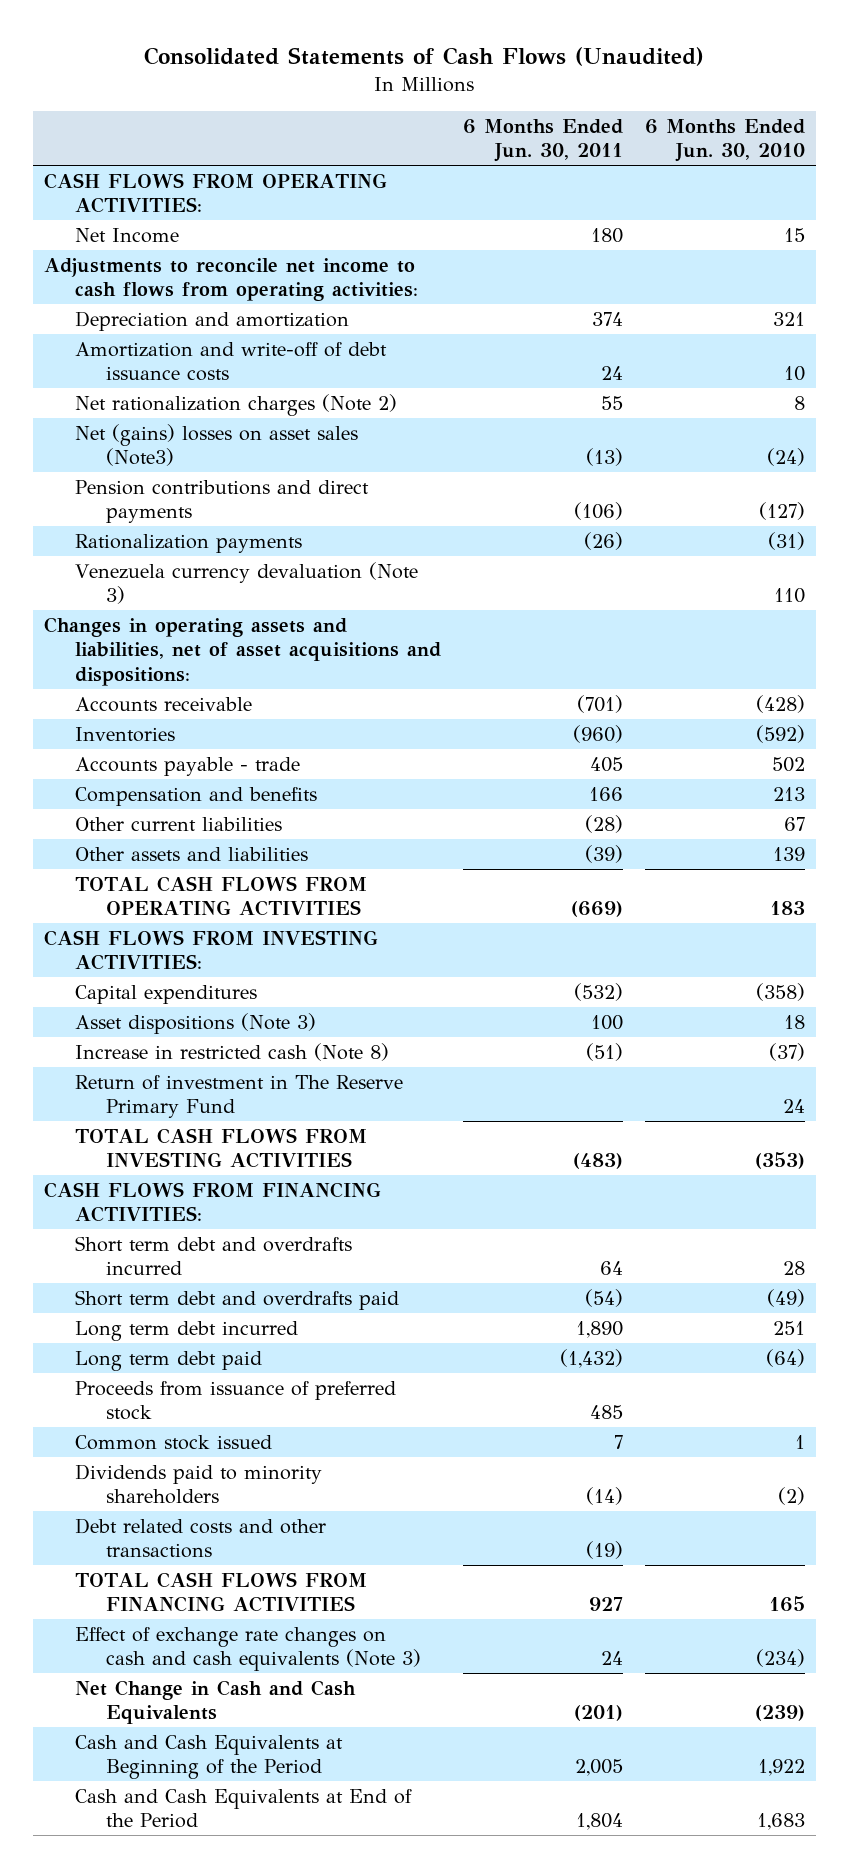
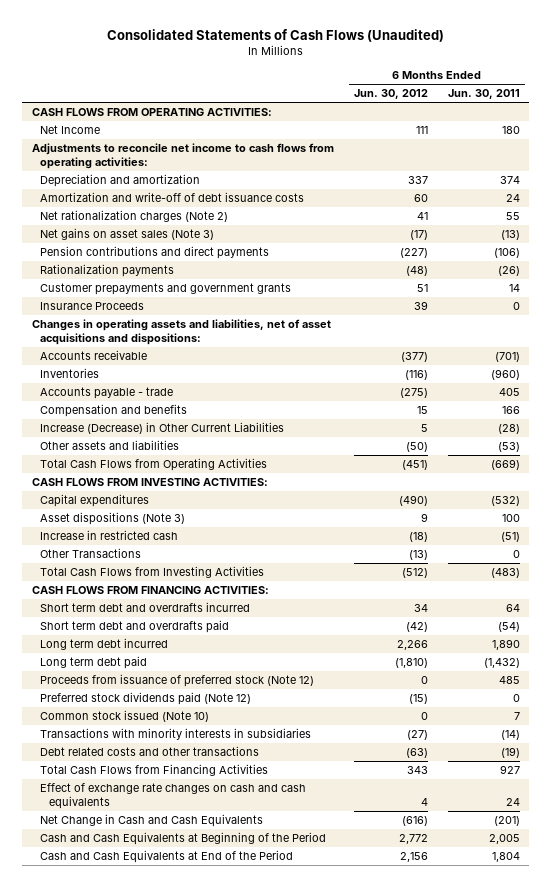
[644,118,805,163] 6 Months Ended Jun. 30, 2010 -> none
none -> [353,89,428,100] Jun. 30, 2012
[74,423,358,467] Net (gains) losses on asset sales (Note3) -> [40,228,215,241] Net gains on asset sales (Note 3)
[74,561,418,605] Venezuela currency devaluation (Note 3) -> none
none -> [40,283,292,296] Customer prepayments and government grants
none -> [40,302,145,311] Insurance Proceeds
[74,816,282,831] Other current liabilities -> [40,422,285,435] Increase (Decrease) in Other Current Liabilities
[584,844,623,863] (39) -> [497,442,520,453] (53)
[74,875,367,917] TOTAL CASH FLOWS FROM OPERATING ACTIVITIES -> [40,458,268,472] Total Cash Flows from Operating Activities
[74,1074,403,1119] Return of investment in The Reserve Primary Fund -> none
[74,1042,389,1061] Increase in restricted cash (Note 8) -> [40,530,179,541] Increase in restricted cash
none -> [40,548,142,559] Other Transactions
[74,1127,367,1169] TOTAL CASH FLOWS FROM INVESTING ACTIVITIES -> [40,566,265,579] Total Cash Flows from Investing Activities
[74,1463,322,1505] Dividends paid to minority shareholders -> none
[74,1380,396,1421] Proceeds from issuance of preferred stock -> [40,674,315,688] Proceeds from issuance of preferred stock (Note 12)
none -> [40,692,252,706] Preferred stock dividends paid (Note 12)
[74,1434,272,1450] Common stock issued -> [40,710,210,723] Common stock issued (Note 10)
none -> [40,728,312,741] Transactions with minority interests in subsidiaries
[74,1571,367,1613] TOTAL CASH FLOWS FROM FINANCING ACTIVITIES -> [40,764,269,777] Total Cash Flows from Financing Activities
[74,1626,421,1672] Effect of exchange rate changes on cash and cash equivalents (Note 3) -> [40,783,307,809] Effect of exchange rate changes on cash and cash equivalents

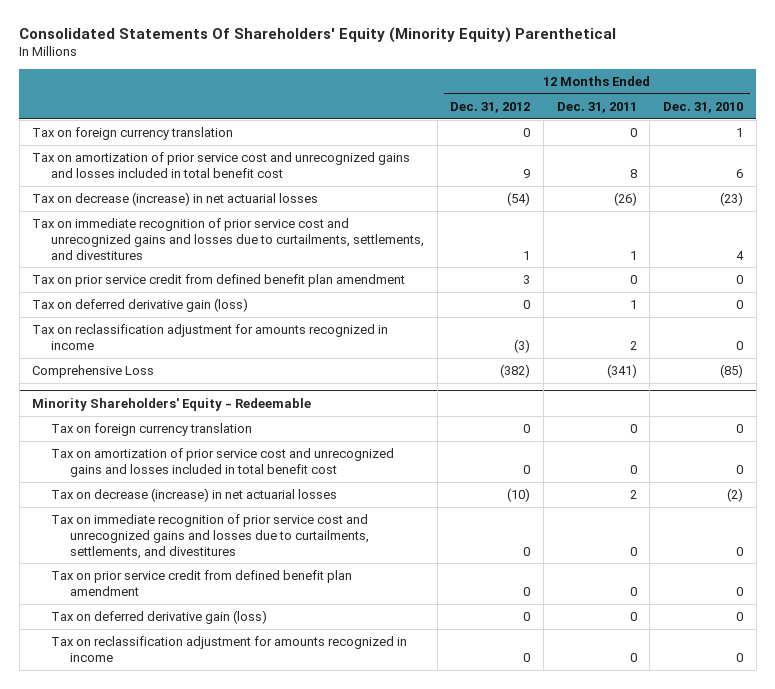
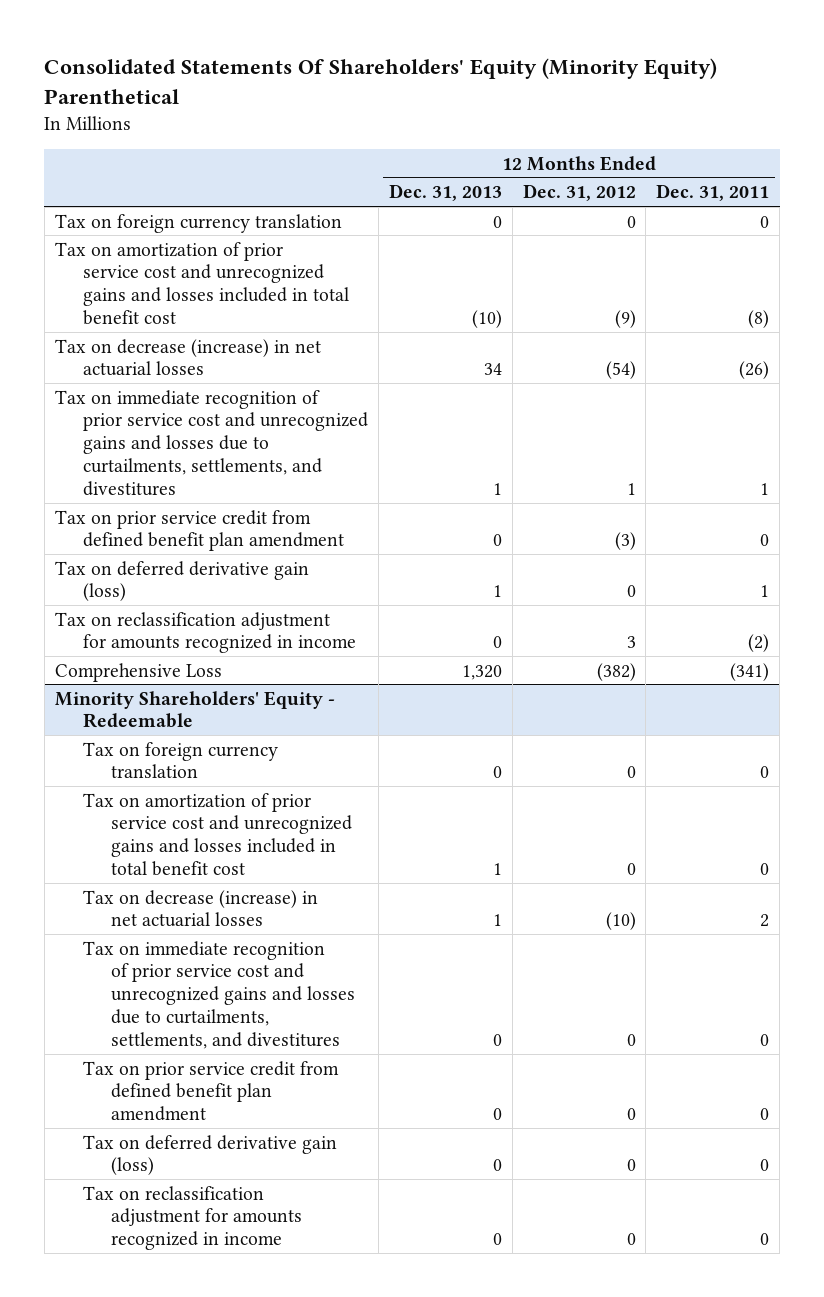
[663,101,744,113] Dec. 31, 2010 -> none
none -> [388,184,502,202] Dec. 31, 2013
[523,168,531,178] 9 -> [614,309,636,328] (9)
[629,168,637,178] 8 -> [748,309,770,328] (8)
[523,274,531,284] 3 -> [614,532,636,551] (3)
[514,338,531,353] (3) -> [626,636,636,649] 3
[629,340,637,350] 2 -> [748,634,770,653] (2)

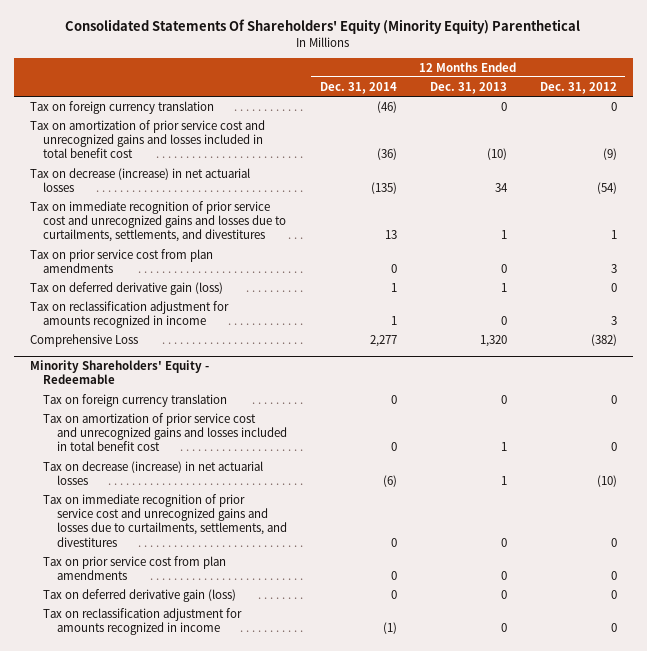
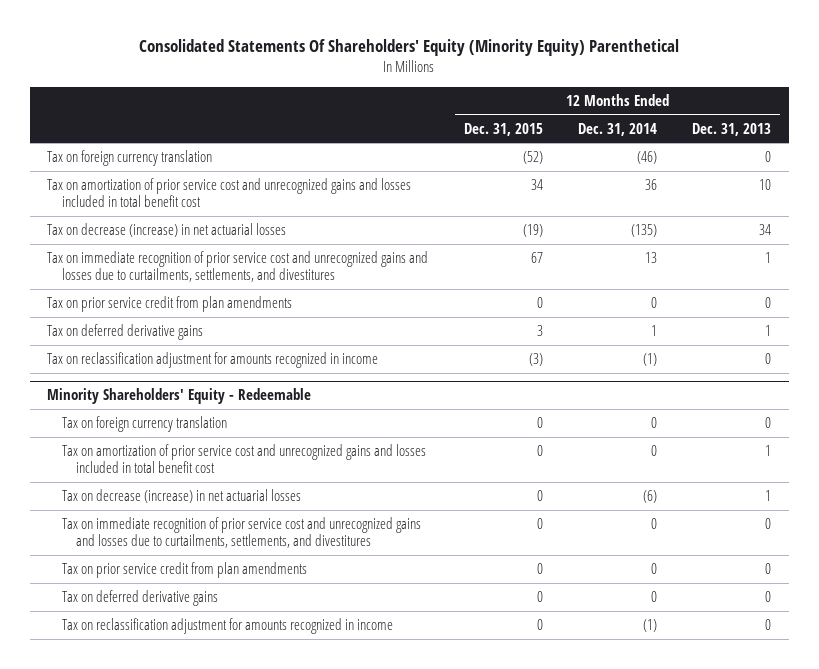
[539,81,617,94] Dec. 31, 2012 -> none
none -> [463,122,543,136] Dec. 31, 2015
[376,148,397,161] (36) -> [645,179,658,191] 36
[486,148,507,161] (10) -> [759,179,772,191] 10
[30,333,139,347] Comprehensive Loss -> none
[30,248,214,274] Tax on prior service cost from plan amendments -> [47,296,293,313] Tax on prior service credit from plan amendments
[30,281,224,295] Tax on deferred derivative gain (loss) -> [47,324,204,341] Tax on deferred derivative gains
[390,316,397,326] 1 -> [643,353,658,367] (1)
[43,555,227,581] Tax on prior service cost from plan amendments -> [61,562,307,579] Tax on prior service credit from plan amendments
[43,588,237,602] Tax on deferred derivative gain (loss) -> [61,590,218,607] Tax on deferred derivative gains

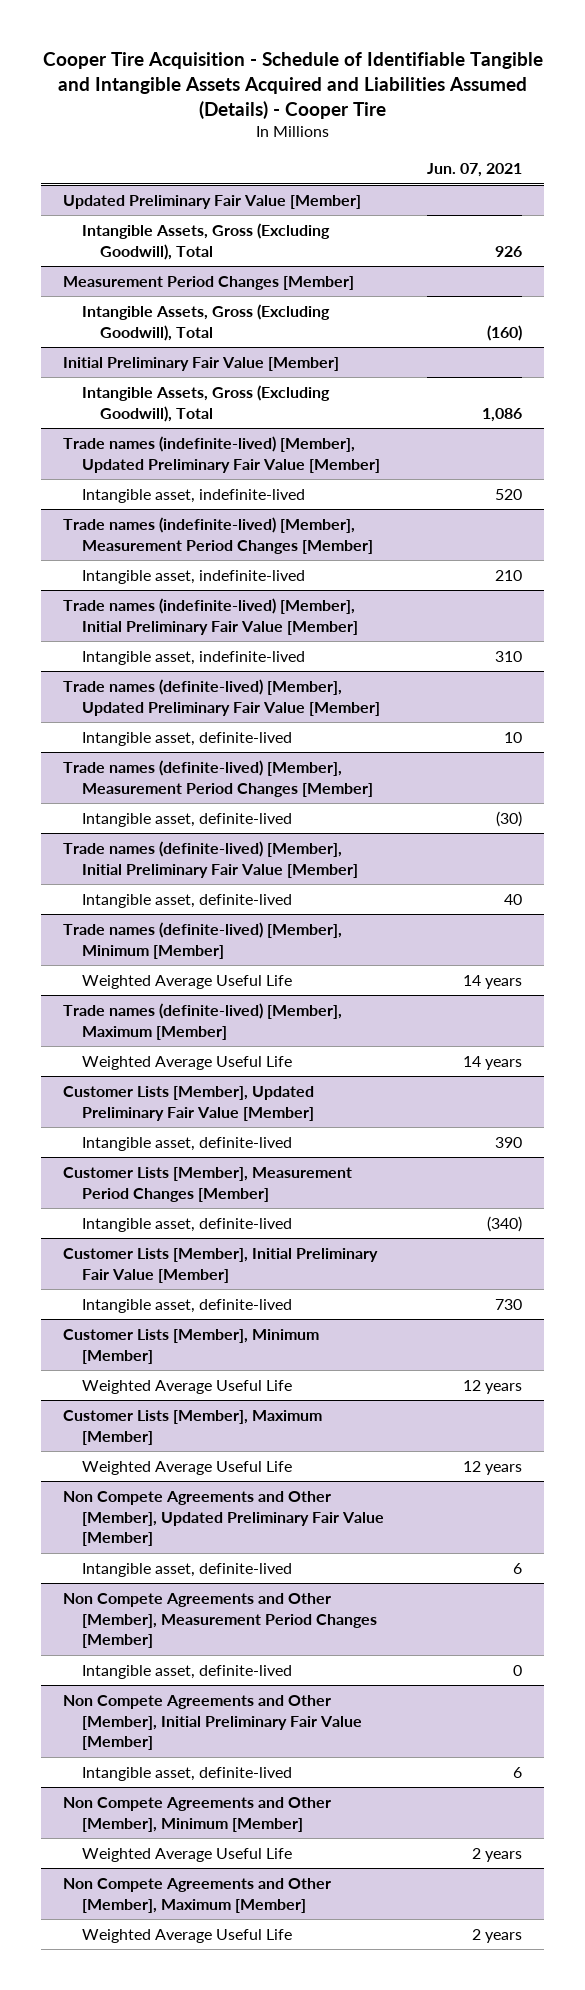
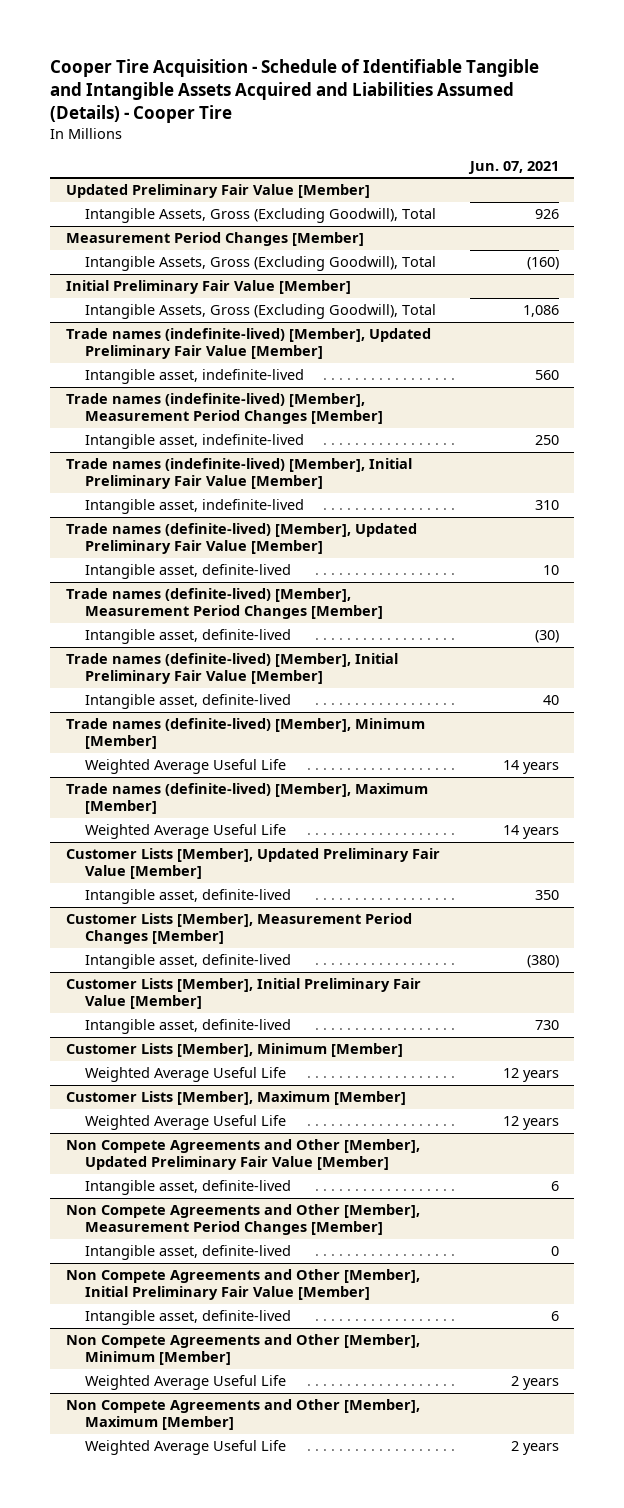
[495,488,523,500] 520 -> [534,370,559,381] 560
[495,569,523,581] 210 -> [534,435,559,446] 250
[495,1136,523,1148] 390 -> [534,890,559,901] 350
[487,1215,523,1232] (340) -> [526,955,559,969] (380)

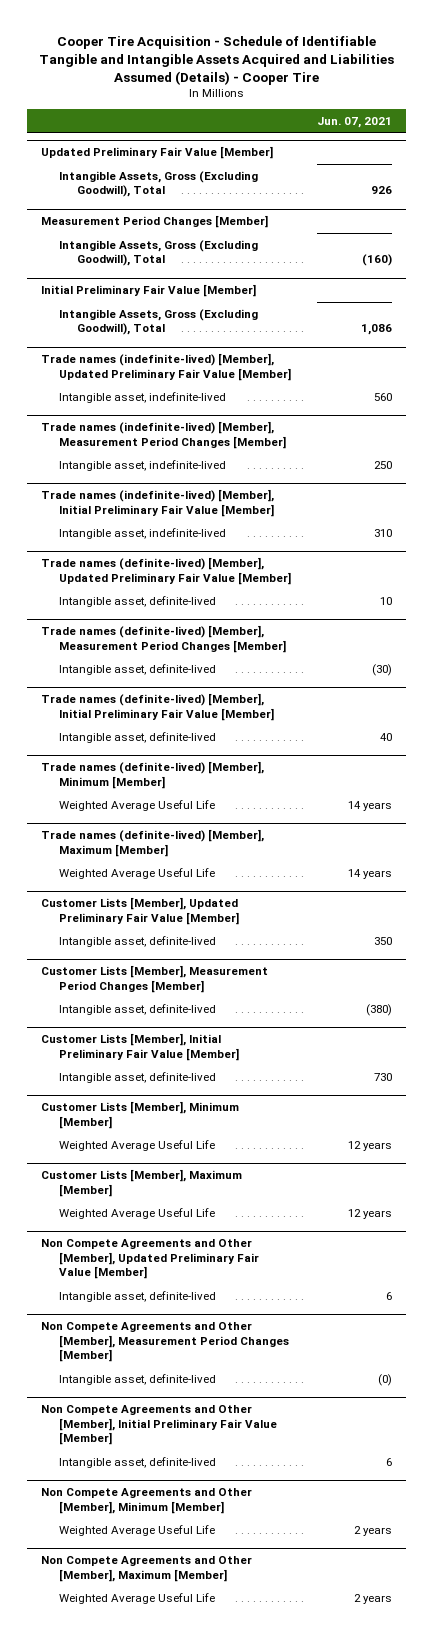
[550,1246,559,1257] 0 -> [378,1373,393,1386] (0)

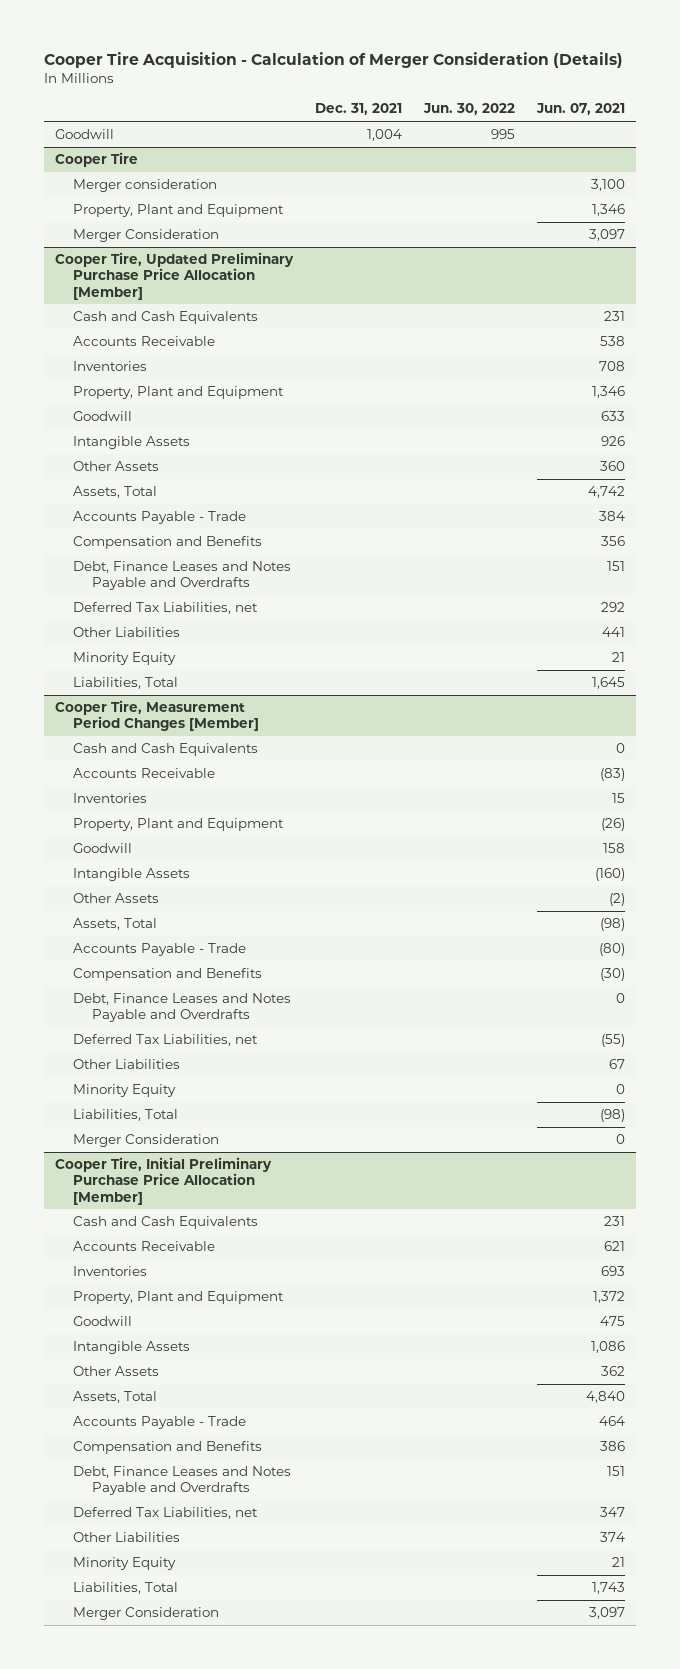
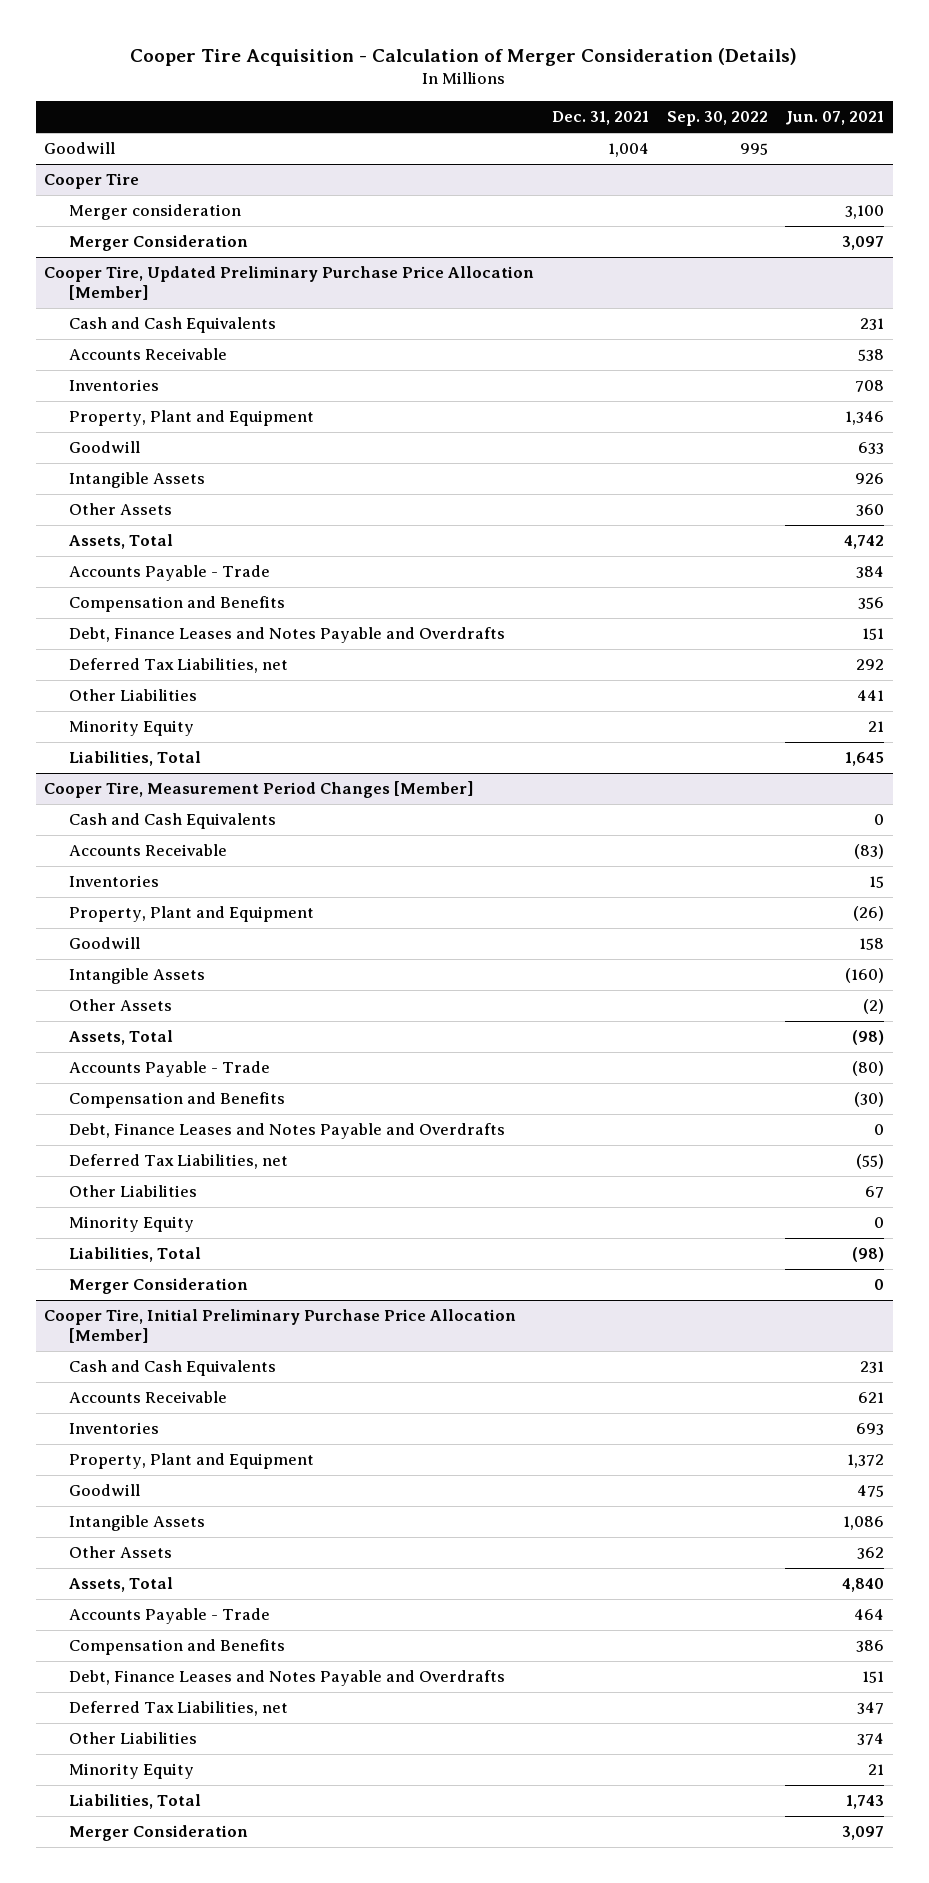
[422,103,515,116] Jun. 30, 2022 -> none
none -> [666,111,768,127] Sep. 30, 2022
[73,204,285,218] Property, Plant and Equipment -> none

